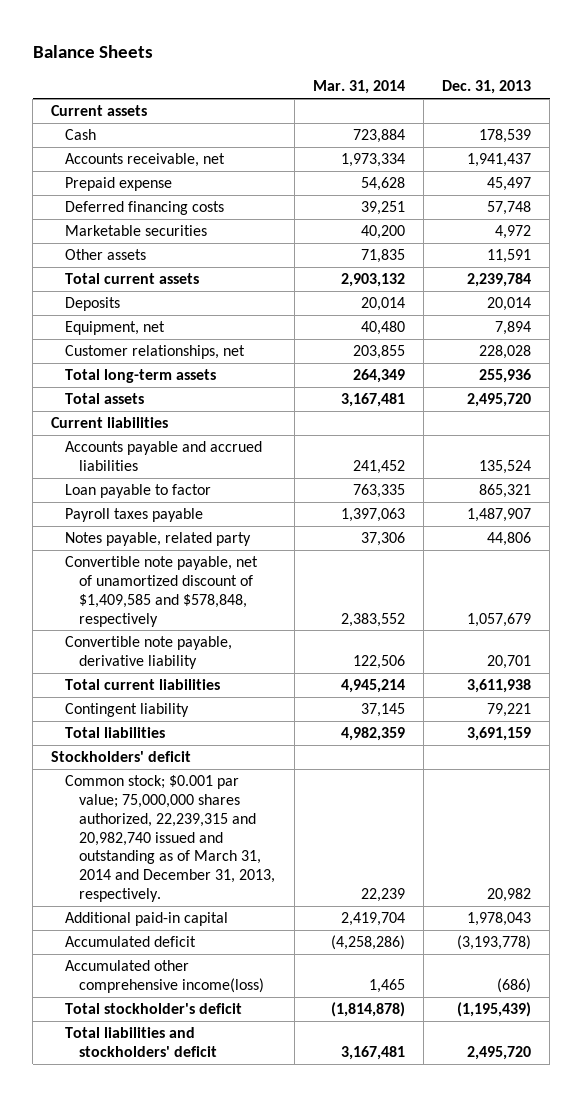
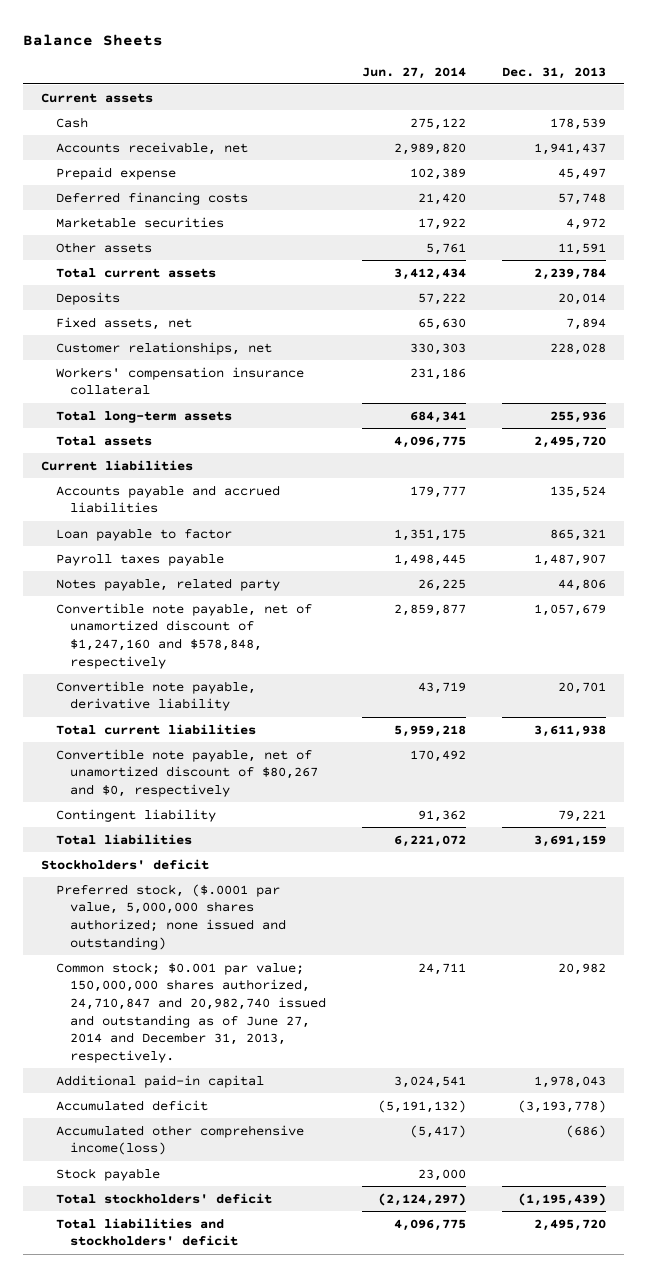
[312,80,405,95] Mar. 31, 2014 -> none
none -> [362,66,467,79] Jun. 27, 2014
[65,321,166,336] Equipment, net -> [55,316,192,330] Fixed assets, net
none -> [55,366,304,396] Workers' compensation insurance collateral
[65,556,259,627] Convertible note payable, net of unamortized discount of $1,409,585 and $578,848, respectively -> [55,602,312,669] Convertible note payable, net of unamortized discount of $1,247,160 and $578,848, respectively
none -> [55,748,318,798] Convertible note payable, net of unamortized discount of $80,267 and $0, respectively
none -> [55,883,286,950] Preferred stock, ($.0001 par value, 5,000,000 shares authorized; none issued and outstanding)
[65,775,276,902] Common stock; $0.001 par value; 75,000,000 shares authorized, 22,239,315 and 20,982,740 issued and outstanding as of March 31, 2014 and December 31, 2013, respectively. -> [55,961,326,1064] Common stock; $0.001 par value; 150,000,000 shares authorized, 24,710,847 and 20,982,740 issued and outstanding as of June 27, 2014 and December 31, 2013, respectively.
none -> [55,1167,160,1181] Stock payable
[65,1003,243,1015] Total stockholder's deficit -> [55,1192,272,1204] Total stockholders' deficit

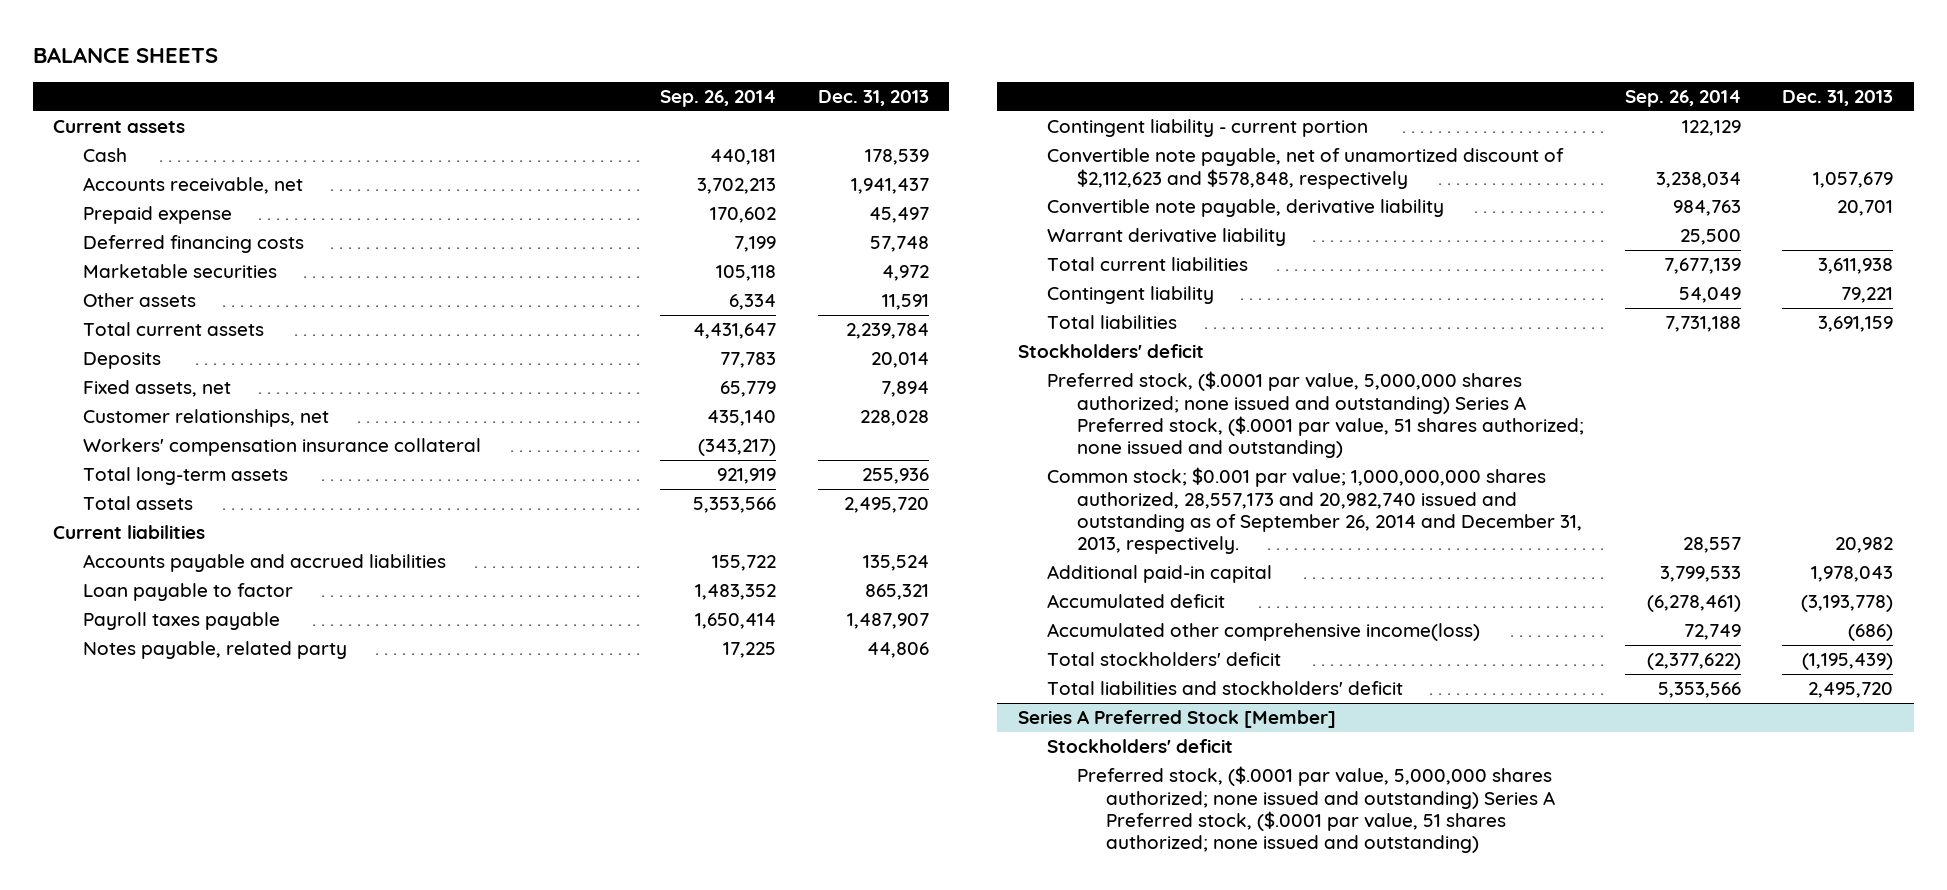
[23,34,164,47] Balance Sheets -> [32,46,218,63] BALANCE SHEETS
[362,66,467,79] Jun. 27, 2014 -> none
none -> [660,90,777,108] Sep. 26, 2014
none -> [1047,119,1369,138] Contingent liability - current portion
[55,602,312,669] Convertible note payable, net of unamortized discount of $1,247,160 and $578,848, respectively -> [1047,148,1565,189] Convertible note payable, net of unamortized discount of $2,112,623 and $578,848, respectively
none -> [1047,228,1287,247] Warrant derivative liability
[55,748,318,798] Convertible note payable, net of unamortized discount of $80,267 and $0, respectively -> none
[55,883,286,950] Preferred stock, ($.0001 par value, 5,000,000 shares authorized; none issued and outstanding) -> [1047,371,1584,459] Preferred stock, ($.0001 par value, 5,000,000 shares authorized; none issued and outstanding) Series A Preferred stock, ($.0001 par value, 51 shares authorized; none issued and outstanding)
[55,961,326,1064] Common stock; $0.001 par value; 150,000,000 shares authorized, 24,710,847 and 20,982,740 issued and outstanding as of June 27, 2014 and December 31, 2013, respectively. -> [1047,467,1582,555] Common stock; $0.001 par value; 1,000,000,000 shares authorized, 28,557,173 and 20,982,740 issued and outstanding as of September 26, 2014 and December 31, 2013, respectively.
[55,1167,160,1181] Stock payable -> none
none -> [1017,710,1336,729] Series A Preferred Stock [Member]
none -> [1047,739,1234,754] Stockholders' deficit
none -> [1076,766,1556,854] Preferred stock, ($.0001 par value, 5,000,000 shares authorized; none issued and outstanding) Series A Preferred stock, ($.0001 par value, 51 shares authorized; none issued and outstanding)

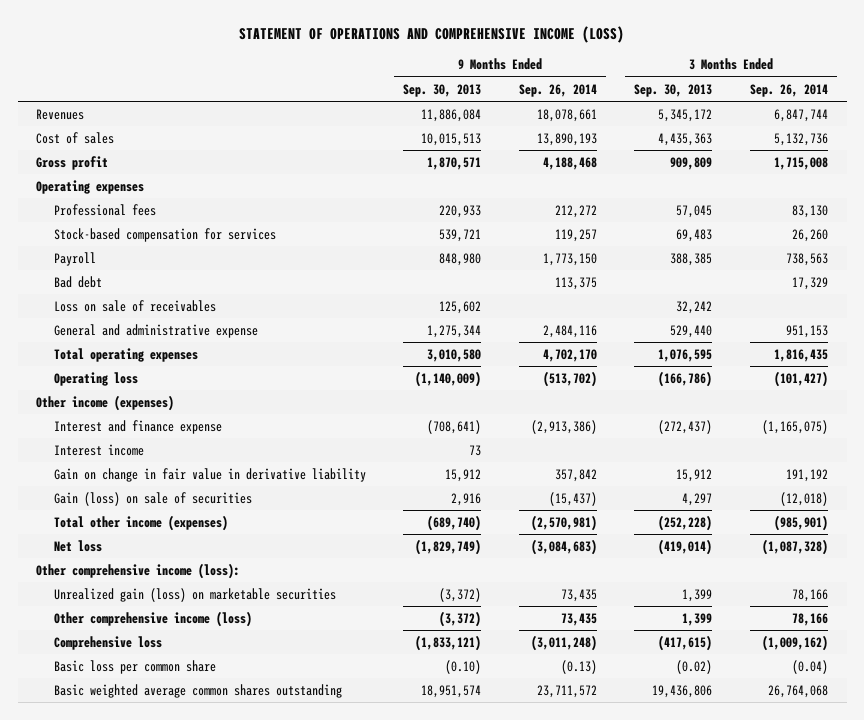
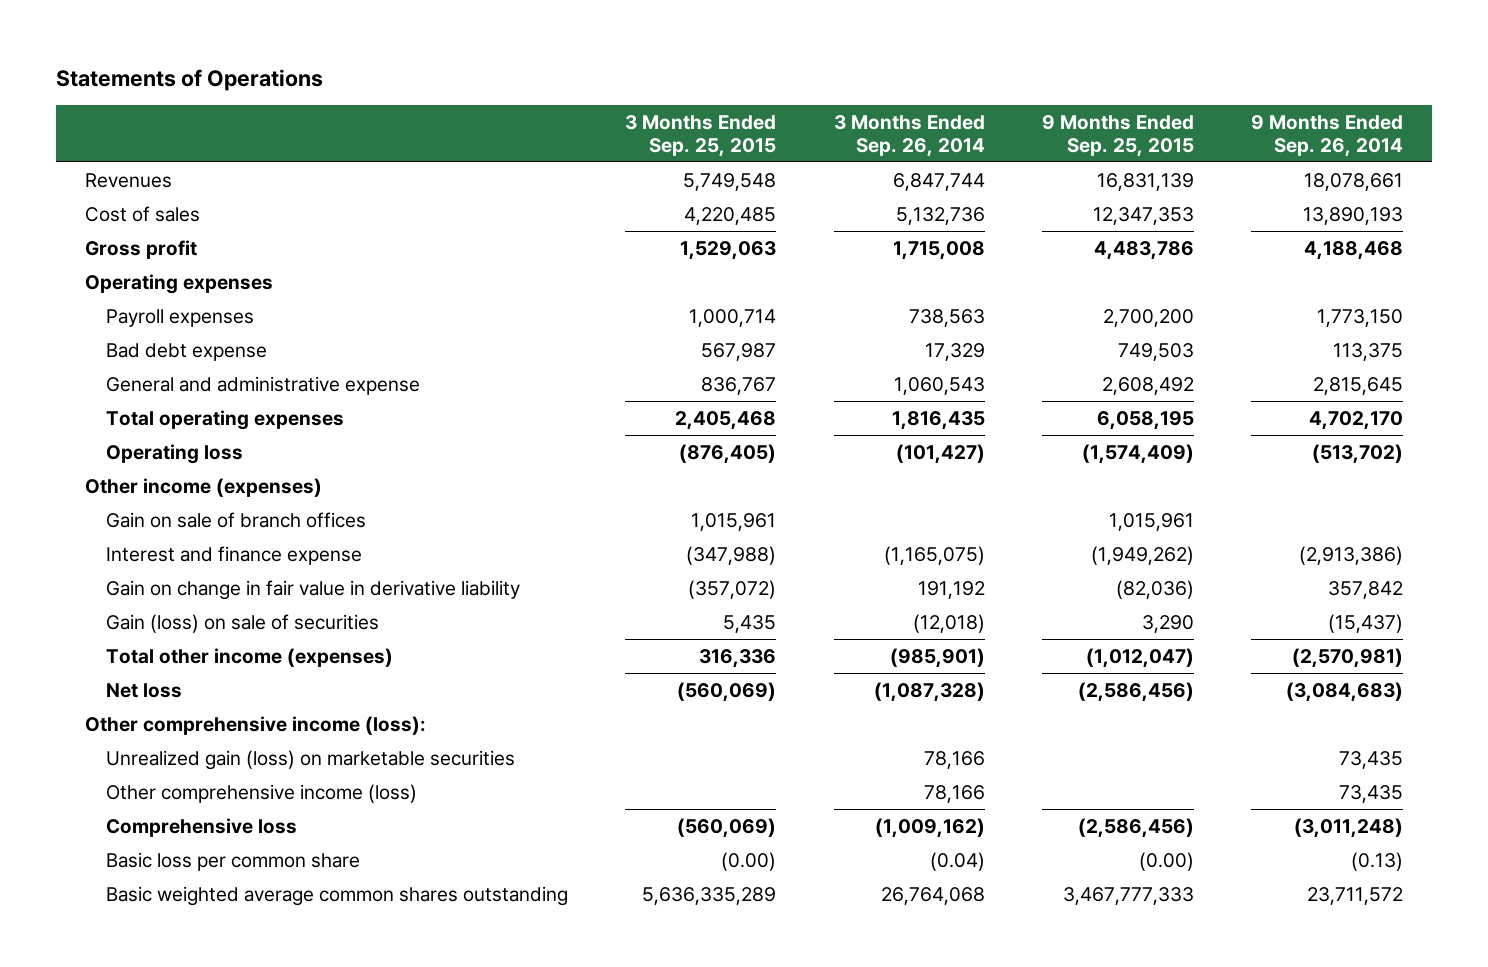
[239,25,625,43] STATEMENT OF OPERATIONS AND COMPREHENSIVE INCOME (LOSS) -> [56,69,324,92] Statements of Operations
[403,83,482,97] Sep. 30, 2013 -> none
[634,83,713,97] Sep. 30, 2013 -> none
none -> [625,115,777,157] 3 Months Ended Sep. 25, 2015
none -> [1041,115,1194,157] 9 Months Ended Sep. 25, 2015
[53,203,156,216] Professional fees -> none
[53,227,276,242] Stock-based compensation for services -> none
[53,299,216,312] Loss on sale of receivables -> none
[53,251,96,266] Payroll -> [105,308,254,327] Payroll expenses
[53,275,102,288] Bad debt -> [105,342,267,361] Bad debt expense
[542,324,597,338] 2,484,116 -> [1313,376,1404,395] 2,815,645
[785,324,828,338] 951,153 -> [893,376,985,395] 1,060,543
none -> [105,511,366,528] Gain on sale of branch offices
[53,443,144,456] Interest income -> none

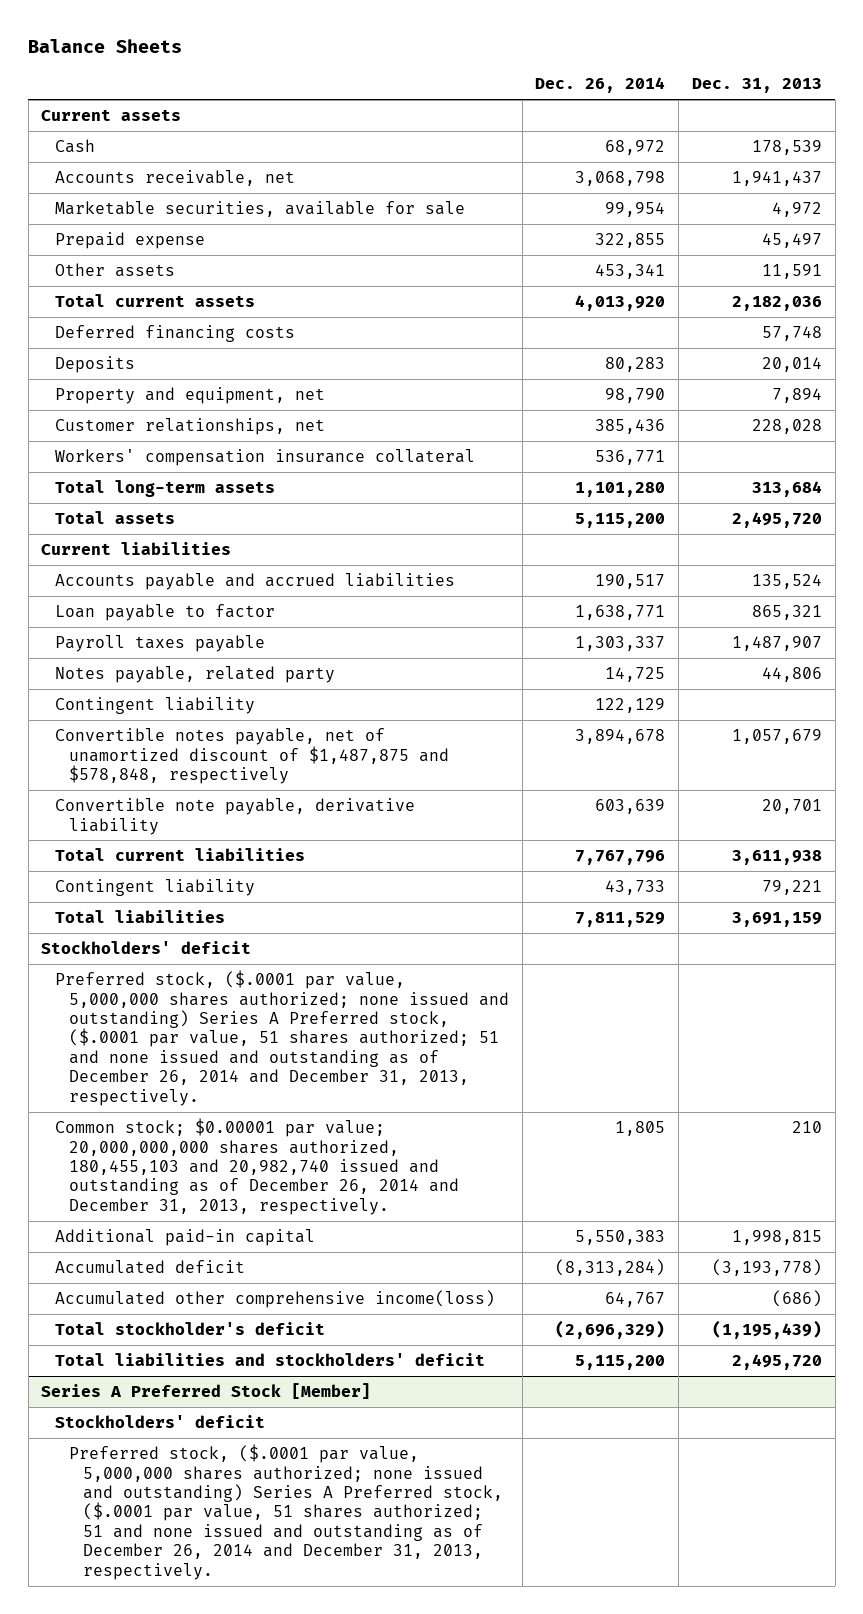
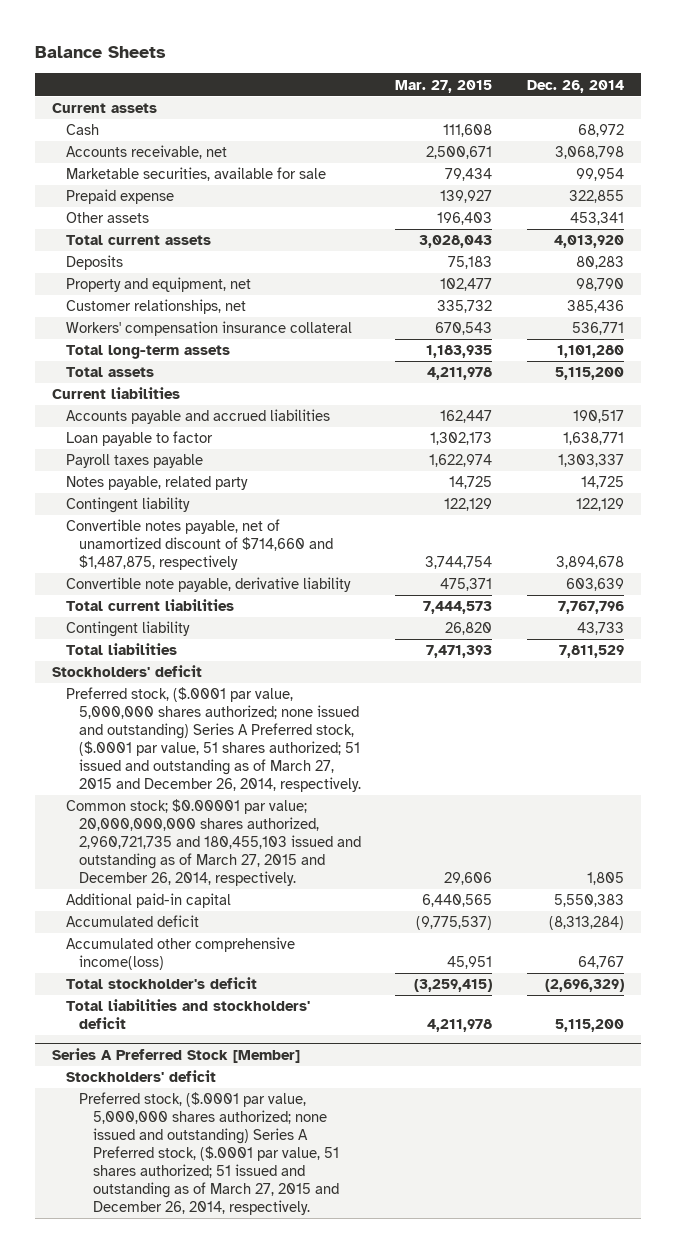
[692,78,823,94] Dec. 31, 2013 -> none
none -> [395,79,493,93] Mar. 27, 2015
[55,325,296,343] Deferred financing costs -> none
[55,728,449,784] Convertible notes payable, net of unamortized discount of $1,487,875 and $578,848, respectively -> [65,519,334,571] Convertible notes payable, net of unamortized discount of $714,660 and $1,487,875, respectively
[55,970,509,1106] Preferred stock, ($.0001 par value, 5,000,000 shares authorized; none issued and outstanding) Series A Preferred stock, ($.0001 par value, 51 shares authorized; 51 and none issued and outstanding as of December 26, 2014 and December 31, 2013, respectively. -> [65,687,362,792] Preferred stock, ($.0001 par value, 5,000,000 shares authorized; none issued and outstanding) Series A Preferred stock, ($.0001 par value, 51 shares authorized; 51 issued and outstanding as of March 27, 2015 and December 26, 2014, respectively.
[55,1118,459,1215] Common stock; $0.00001 par value; 20,000,000,000 shares authorized, 180,455,103 and 20,982,740 issued and outstanding as of December 26, 2014 and December 31, 2013, respectively. -> [65,799,362,886] Common stock; $0.00001 par value; 20,000,000,000 shares authorized, 2,960,721,735 and 180,455,103 issued and outstanding as of March 27, 2015 and December 26, 2014, respectively.
[68,1444,503,1580] Preferred stock, ($.0001 par value, 5,000,000 shares authorized; none issued and outstanding) Series A Preferred stock, ($.0001 par value, 51 shares authorized; 51 and none issued and outstanding as of December 26, 2014 and December 31, 2013, respectively. -> [79,1092,339,1215] Preferred stock, ($.0001 par value, 5,000,000 shares authorized; none issued and outstanding) Series A Preferred stock, ($.0001 par value, 51 shares authorized; 51 issued and outstanding as of March 27, 2015 and December 26, 2014, respectively.

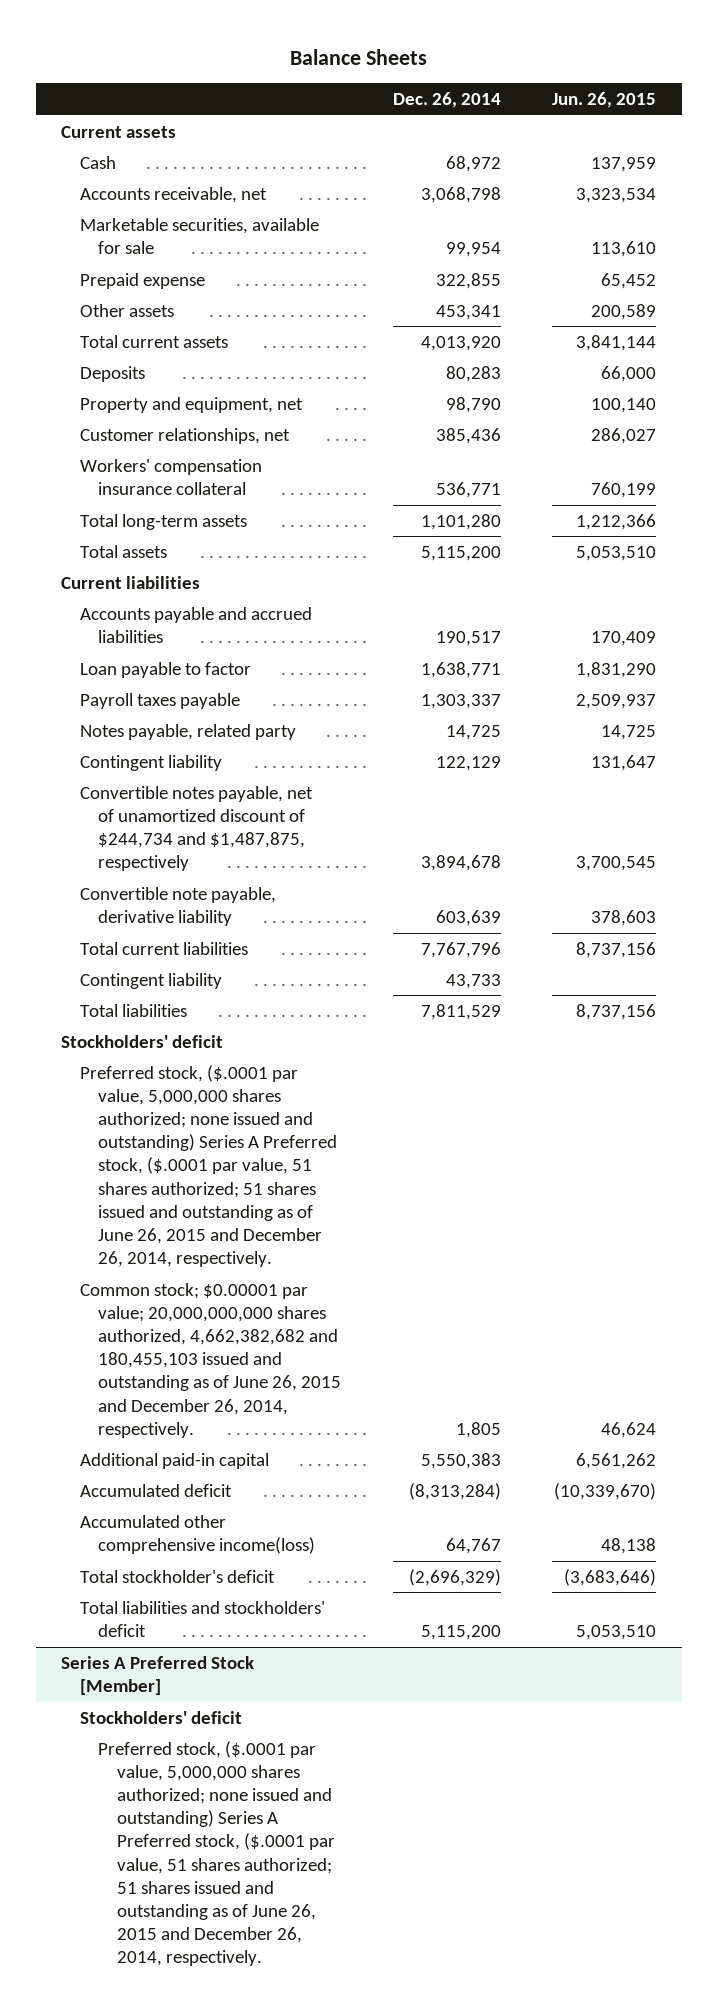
[395,79,493,93] Mar. 27, 2015 -> none
none -> [552,92,657,109] Jun. 26, 2015
[65,519,334,571] Convertible notes payable, net of unamortized discount of $714,660 and $1,487,875, respectively -> [79,785,313,872] Convertible notes payable, net of unamortized discount of $244,734 and $1,487,875, respectively
[65,687,362,792] Preferred stock, ($.0001 par value, 5,000,000 shares authorized; none issued and outstanding) Series A Preferred stock, ($.0001 par value, 51 shares authorized; 51 issued and outstanding as of March 27, 2015 and December 26, 2014, respectively. -> [79,1064,338,1268] Preferred stock, ($.0001 par value, 5,000,000 shares authorized; none issued and outstanding) Series A Preferred stock, ($.0001 par value, 51 shares authorized; 51 shares issued and outstanding as of June 26, 2015 and December 26, 2014, respectively.
[65,799,362,886] Common stock; $0.00001 par value; 20,000,000,000 shares authorized, 2,960,721,735 and 180,455,103 issued and outstanding as of March 27, 2015 and December 26, 2014, respectively. -> [79,1282,342,1438] Common stock; $0.00001 par value; 20,000,000,000 shares authorized, 4,662,382,682 and 180,455,103 issued and outstanding as of June 26, 2015 and December 26, 2014, respectively.
[79,1092,339,1215] Preferred stock, ($.0001 par value, 5,000,000 shares authorized; none issued and outstanding) Series A Preferred stock, ($.0001 par value, 51 shares authorized; 51 issued and outstanding as of March 27, 2015 and December 26, 2014, respectively. -> [98,1740,335,1967] Preferred stock, ($.0001 par value, 5,000,000 shares authorized; none issued and outstanding) Series A Preferred stock, ($.0001 par value, 51 shares authorized; 51 shares issued and outstanding as of June 26, 2015 and December 26, 2014, respectively.

